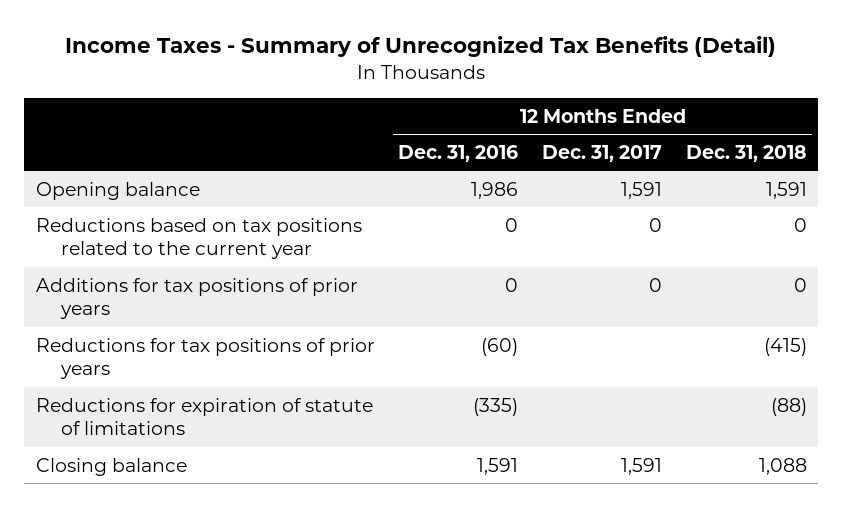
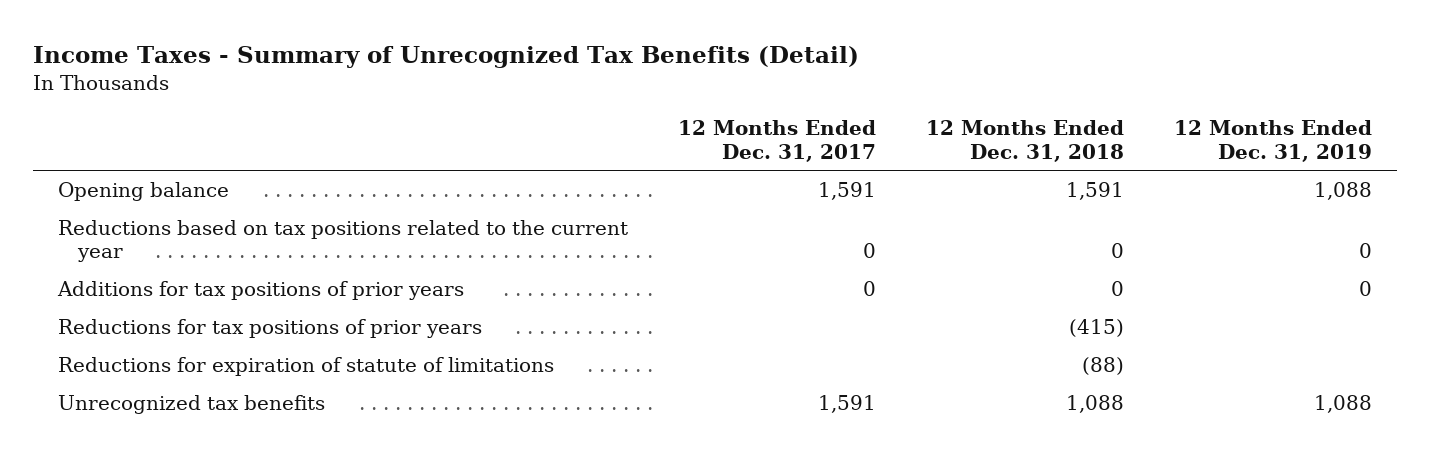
[398,144,519,162] Dec. 31, 2016 -> none
none -> [1174,120,1373,162] 12 Months Ended Dec. 31, 2019
[35,457,187,476] Closing balance -> [58,395,326,415] Unrecognized tax benefits

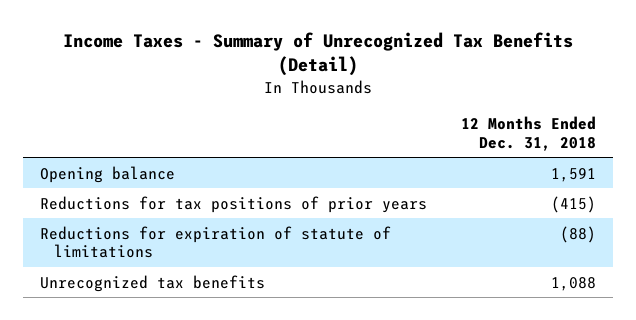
[678,120,877,162] 12 Months Ended Dec. 31, 2017 -> none
[1174,120,1373,162] 12 Months Ended Dec. 31, 2019 -> none
[58,220,629,263] Reductions based on tax positions related to the current year -> none
[57,281,465,301] Additions for tax positions of prior years -> none

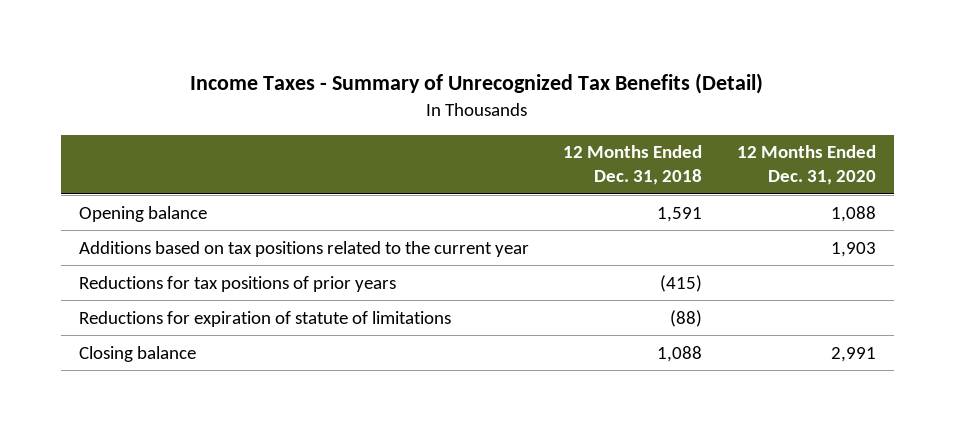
none -> [737,145,877,186] 12 Months Ended Dec. 31, 2020
none -> [78,240,529,257] Additions based on tax positions related to the current year
[39,274,265,292] Unrecognized tax benefits -> [78,345,196,362] Closing balance

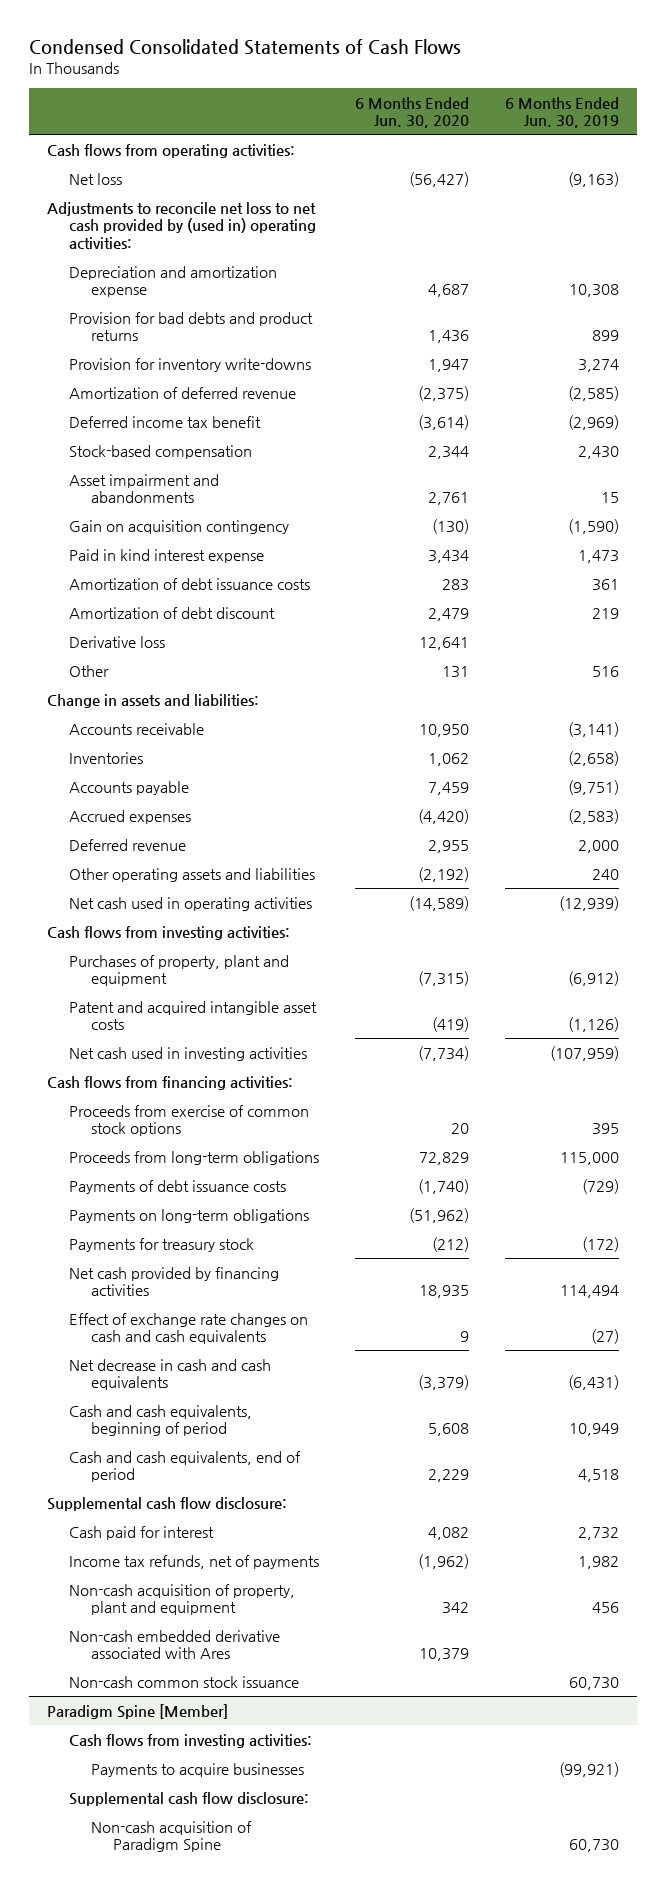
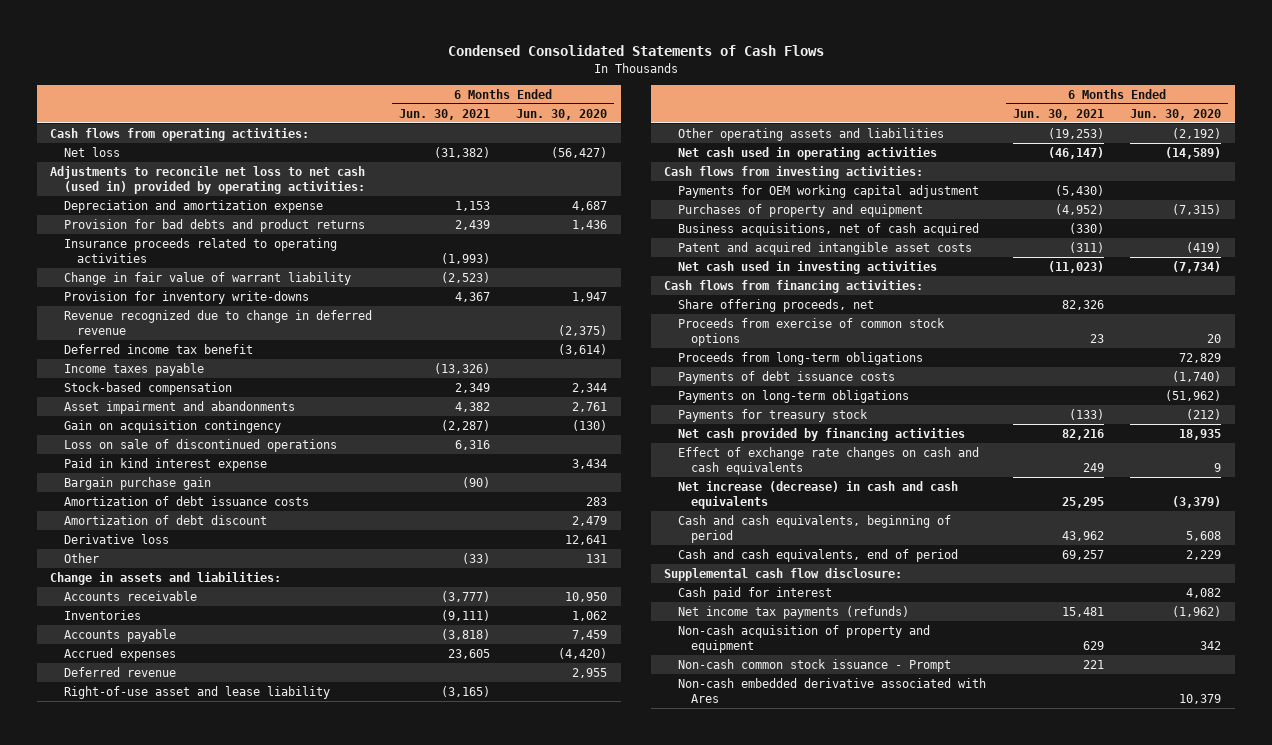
[505,96,620,129] 6 Months Ended Jun. 30, 2019 -> none
none -> [398,108,490,120] Jun. 30, 2021
[47,201,317,249] Adjustments to reconcile net loss to net cash provided by (used in) operating activities: -> [50,165,366,194] Adjustments to reconcile net loss to net cash (used in) provided by operating activities:
none -> [63,237,337,263] Insurance proceeds related to operating activities
none -> [63,271,351,285] Change in fair value of warrant liability
[69,386,297,399] Amortization of deferred revenue -> [63,309,372,335] Revenue recognized due to change in deferred revenue
none -> [63,362,204,376] Income taxes payable
none -> [63,438,337,452] Loss on sale of discontinued operations
none -> [63,476,211,490] Bargain purchase gain
none -> [63,685,330,699] Right-of-use asset and lease liability
none -> [677,184,979,198] Payments for OEM working capital adjustment
[69,954,290,987] Purchases of property, plant and equipment -> [677,203,923,217] Purchases of property and equipment
none -> [677,222,979,236] Business acquisitions, net of cash acquired
none -> [677,298,874,312] Share offering proceeds, net
[69,1358,272,1391] Net decrease in cash and cash equivalents -> [677,480,958,509] Net increase (decrease) in cash and cash equivalents
[69,1554,320,1569] Income tax refunds, net of payments -> [677,605,909,619] Net income tax payments (refunds)
[69,1583,296,1616] Non-cash acquisition of property, plant and equipment -> [677,624,930,653] Non-cash acquisition of property and equipment
none -> [677,658,951,672] Non-cash common stock issuance - Prompt
[69,1675,300,1688] Non-cash common stock issuance -> none
[47,1703,229,1719] Paradigm Spine [Member] -> none
[69,1733,313,1748] Cash flows from investing activities: -> none
[91,1762,305,1777] Payments to acquire businesses -> none
[69,1791,310,1806] Supplemental cash flow disclosure: -> none
[91,1820,253,1853] Non-cash acquisition of Paradigm Spine -> none

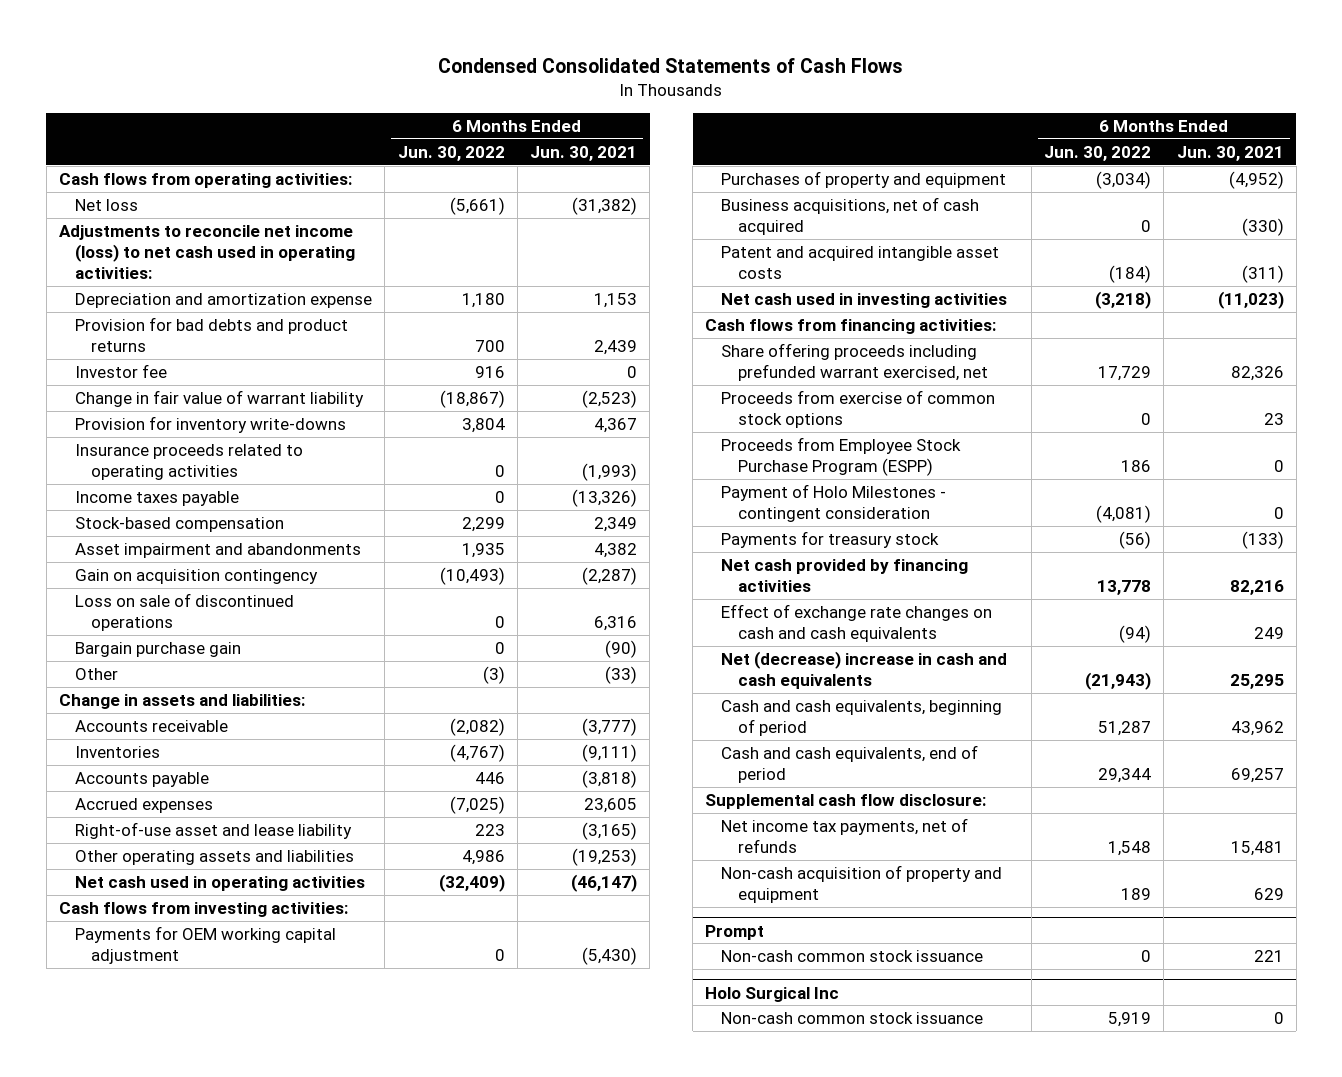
[516,108,608,120] Jun. 30, 2020 -> none
none -> [397,145,505,161] Jun. 30, 2022
[50,165,366,194] Adjustments to reconcile net loss to net cash (used in) provided by operating activities: -> [58,225,356,280] Adjustments to reconcile net income (loss) to net cash used in operating activities:
none -> [75,364,168,379] Investor fee
[63,309,372,335] Revenue recognized due to change in deferred revenue -> none
[63,343,253,354] Deferred income tax benefit -> none
[63,237,337,263] Insurance proceeds related to operating activities -> [75,444,304,481] Insurance proceeds related to operating activities
[63,457,267,471] Paid in kind interest expense -> none
[63,495,309,506] Amortization of debt issuance costs -> none
[63,514,267,525] Amortization of debt discount -> none
[63,533,169,544] Derivative loss -> none
[63,666,176,677] Deferred revenue -> none
[677,298,874,312] Share offering proceeds, net -> [721,343,988,382] Share offering proceeds including prefunded warrant exercised, net
[677,351,923,365] Proceeds from long-term obligations -> none
[677,370,895,384] Payments of debt issuance costs -> none
[677,389,909,403] Payments on long-term obligations -> none
none -> [721,437,962,477] Proceeds from Employee Stock Purchase Program (ESPP)
none -> [721,484,947,523] Payment of Holo Milestones - contingent consideration
[677,480,958,509] Net increase (decrease) in cash and cash equivalents -> [721,651,1008,690] Net (decrease) increase in cash and cash equivalents
[677,586,832,600] Cash paid for interest -> none
[677,605,909,619] Net income tax payments (refunds) -> [721,818,969,854] Net income tax payments, net of refunds
[677,677,986,703] Non-cash embedded derivative associated with Ares -> none
none -> [705,924,765,940] Prompt
[677,658,951,672] Non-cash common stock issuance - Prompt -> [721,950,984,963] Non-cash common stock issuance
none -> [705,986,840,1002] Holo Surgical Inc
none -> [721,1012,984,1025] Non-cash common stock issuance

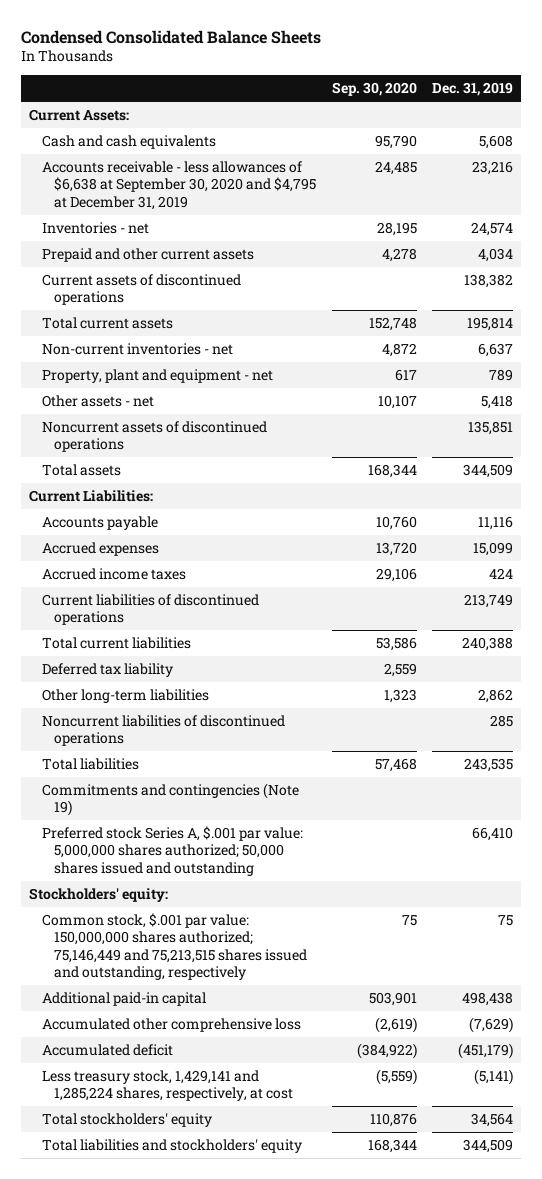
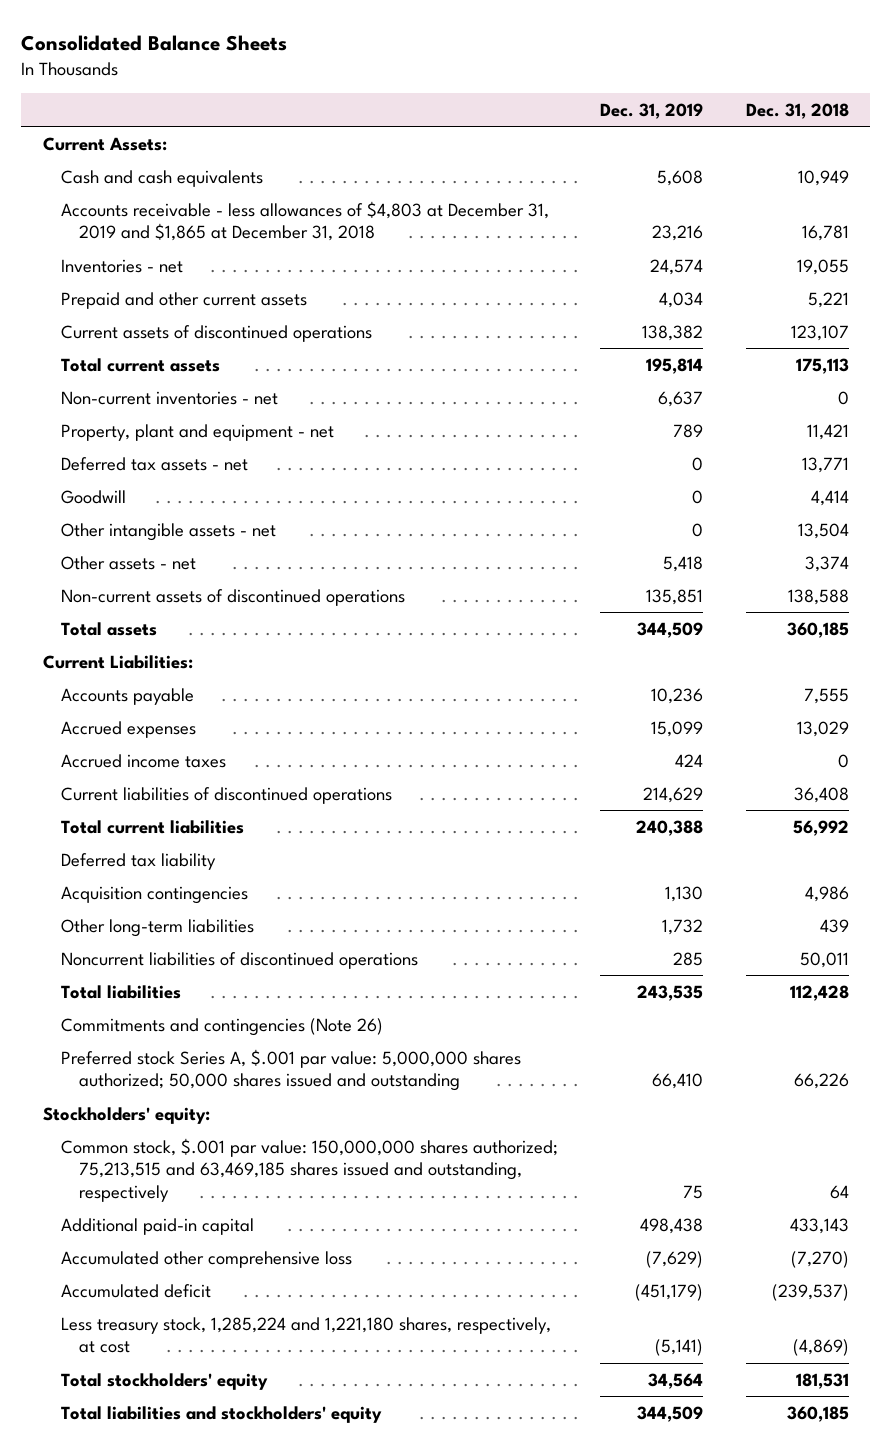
[21,29,322,44] Condensed Consolidated Balance Sheets -> [21,34,288,51] Consolidated Balance Sheets
[331,82,417,97] Sep. 30, 2020 -> none
none -> [745,102,849,119] Dec. 31, 2018
[41,160,317,210] Accounts receivable - less allowances of $6,638 at September 30, 2020 and $4,795 at December 31, 2019 -> [60,200,549,242] Accounts receivable - less allowances of $4,803 at December 31, 2019 and $1,865 at December 31, 2018
none -> [60,456,248,471] Deferred tax assets - net
none -> [60,489,126,504] Goodwill
none -> [60,522,276,541] Other intangible assets - net
[41,420,267,453] Noncurrent assets of discontinued operations -> [60,588,405,606] Non-current assets of discontinued operations
[478,515,514,530] 11,116 -> [651,687,704,704] 10,236
[464,593,514,608] 213,749 -> [643,786,704,803] 214,629
none -> [60,885,248,904] Acquisition contingencies
[478,688,514,703] 2,862 -> [662,918,704,935] 1,732
[41,782,299,817] Commitments and contingencies (Note 19) -> [60,1017,383,1036] Commitments and contingencies (Note 26)
[41,912,308,980] Common stock, $.001 par value: 150,000,000 shares authorized; 75,146,449 and 75,213,515 shares issued and outstanding, respectively -> [60,1137,558,1202] Common stock, $.001 par value: 150,000,000 shares authorized; 75,213,515 and 63,469,185 shares issued and outstanding, respectively
[41,1069,294,1102] Less treasury stock, 1,429,141 and 1,285,224 shares, respectively, at cost -> [60,1316,551,1354] Less treasury stock, 1,285,224 and 1,221,180 shares, respectively, at cost

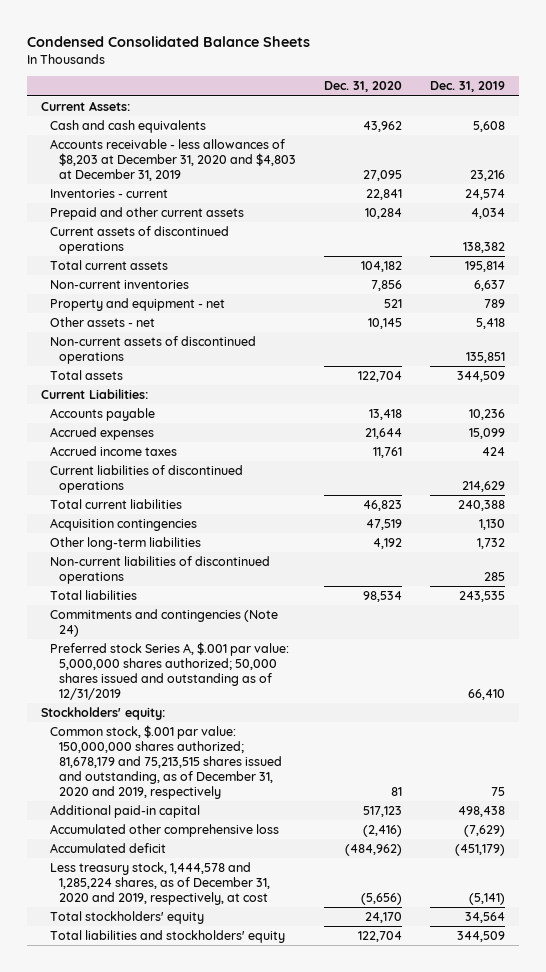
[21,34,288,51] Consolidated Balance Sheets -> [27,35,311,47] Condensed Consolidated Balance Sheets
[745,102,849,119] Dec. 31, 2018 -> none
none -> [324,81,403,93] Dec. 31, 2020
[60,200,549,242] Accounts receivable - less allowances of $4,803 at December 31, 2019 and $1,865 at December 31, 2018 -> [50,139,297,182] Accounts receivable - less allowances of $8,203 at December 31, 2020 and $4,803 at December 31, 2019
[60,258,183,273] Inventories - net -> [50,189,169,199] Inventories - current
[60,456,248,471] Deferred tax assets - net -> none
[60,489,126,504] Goodwill -> none
[60,522,276,541] Other intangible assets - net -> none
[60,390,278,405] Non-current inventories - net -> [50,280,190,290] Non-current inventories
[60,423,334,441] Property, plant and equipment - net -> [50,298,226,312] Property and equipment - net
[60,852,216,870] Deferred tax liability -> none
[60,951,418,969] Noncurrent liabilities of discontinued operations -> [50,556,271,585] Non-current liabilities of discontinued operations
[60,1017,383,1036] Commitments and contingencies (Note 26) -> [50,609,279,638] Commitments and contingencies (Note 24)
[60,1048,521,1092] Preferred stock Series A, $.001 par value: 5,000,000 shares authorized; 50,000 shares issued and outstanding -> [50,642,290,701] Preferred stock Series A, $.001 par value: 5,000,000 shares authorized; 50,000 shares issued and outstanding as of 12/31/2019
[60,1137,558,1202] Common stock, $.001 par value: 150,000,000 shares authorized; 75,213,515 and 63,469,185 shares issued and outstanding, respectively -> [50,725,283,800] Common stock, $.001 par value: 150,000,000 shares authorized; 81,678,179 and 75,213,515 shares issued and outstanding, as of December 31, 2020 and 2019, respectively
[60,1316,551,1354] Less treasury stock, 1,285,224 and 1,221,180 shares, respectively, at cost -> [50,862,271,906] Less treasury stock, 1,444,578 and 1,285,224 shares, as of December 31, 2020 and 2019, respectively, at cost

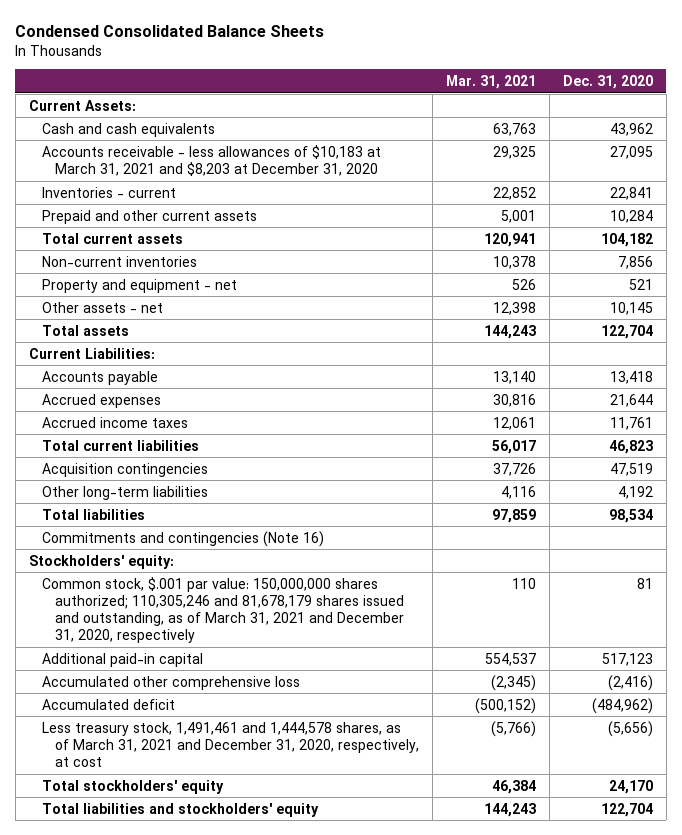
[430,81,506,93] Dec. 31, 2019 -> none
none -> [445,75,536,90] Mar. 31, 2021
[50,139,297,182] Accounts receivable - less allowances of $8,203 at December 31, 2020 and $4,803 at December 31, 2019 -> [41,144,381,176] Accounts receivable - less allowances of $10,183 at March 31, 2021 and $8,203 at December 31, 2020
[50,226,230,255] Current assets of discontinued operations -> none
[50,336,257,365] Non-current assets of discontinued operations -> none
[50,465,244,494] Current liabilities of discontinued operations -> none
[50,556,271,585] Non-current liabilities of discontinued operations -> none
[50,642,290,701] Preferred stock Series A, $.001 par value: 5,000,000 shares authorized; 50,000 shares issued and outstanding as of 12/31/2019 -> none
[50,609,279,638] Commitments and contingencies (Note 24) -> [41,530,324,547] Commitments and contingencies (Note 16)
[50,725,283,800] Common stock, $.001 par value: 150,000,000 shares authorized; 81,678,179 and 75,213,515 shares issued and outstanding, as of December 31, 2020 and 2019, respectively -> [41,576,404,644] Common stock, $.001 par value: 150,000,000 shares authorized; 110,305,246 and 81,678,179 shares issued and outstanding, as of March 31, 2021 and December 31, 2020, respectively
[50,862,271,906] Less treasury stock, 1,444,578 and 1,285,224 shares, as of December 31, 2020 and 2019, respectively, at cost -> [41,721,419,768] Less treasury stock, 1,491,461 and 1,444,578 shares, as of March 31, 2021 and December 31, 2020, respectively, at cost

